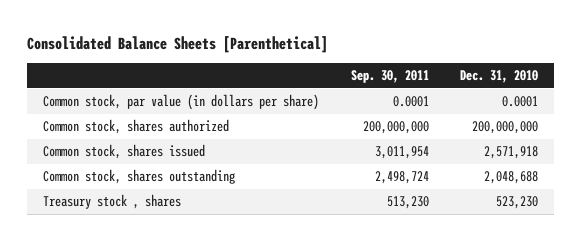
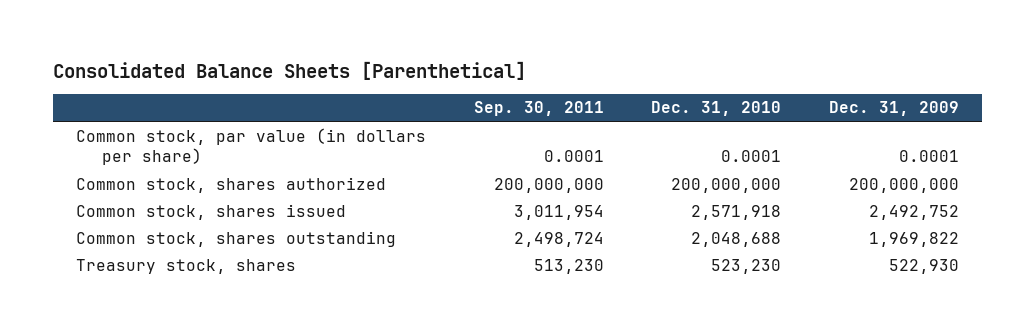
none -> [828,101,959,117] Dec. 31, 2009
[43,194,182,210] Treasury stock , shares -> [76,258,297,274] Treasury stock, shares

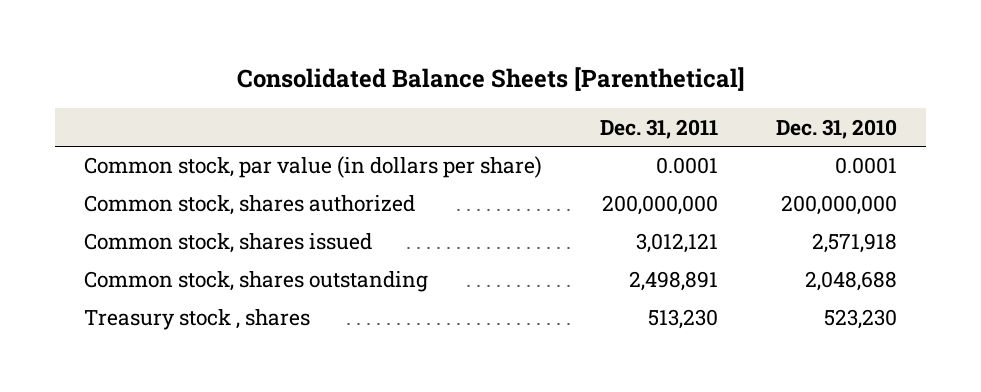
[473,101,604,117] Sep. 30, 2011 -> none
[828,101,959,117] Dec. 31, 2009 -> none
none -> [600,118,719,139] Dec. 31, 2011
[76,258,297,274] Treasury stock, shares -> [84,309,311,331] Treasury stock , shares

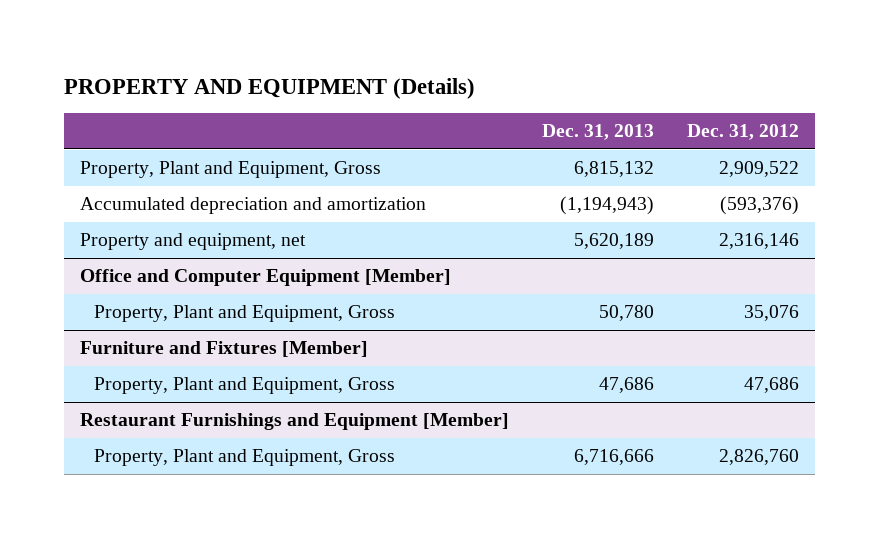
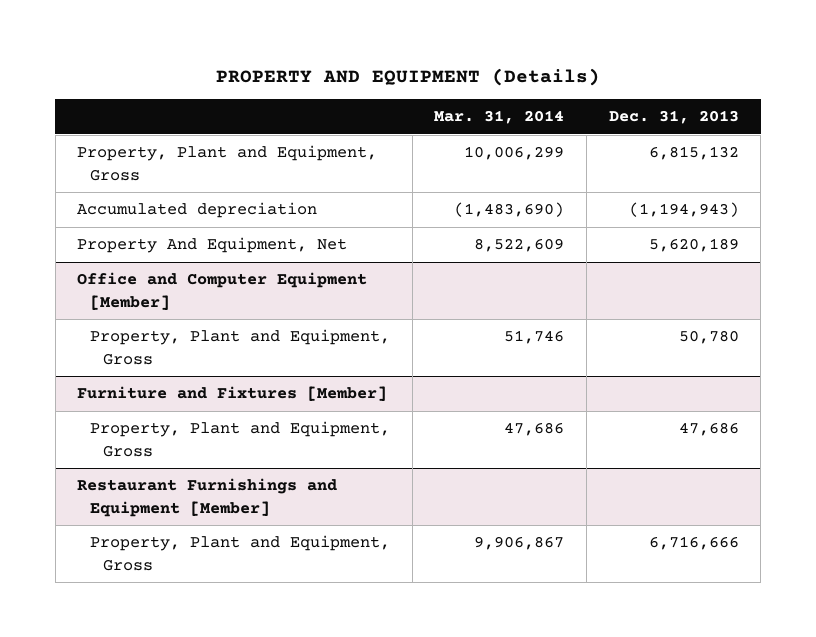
[686,124,799,141] Dec. 31, 2012 -> none
none -> [434,110,565,125] Mar. 31, 2014
[80,197,427,215] Accumulated depreciation and amortization -> [77,202,318,219] Accumulated depreciation
[80,233,307,251] Property and equipment, net -> [77,237,348,254] Property And Equipment, Net

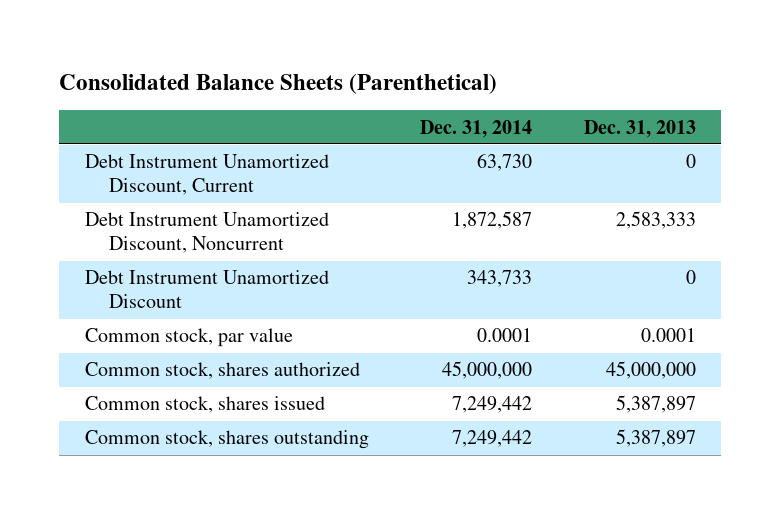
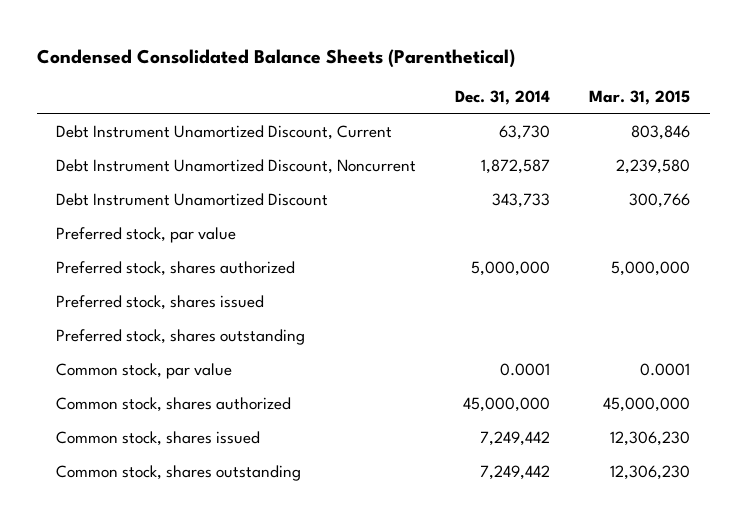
[59,74,498,95] Consolidated Balance Sheets (Parenthetical) -> [36,48,515,68] Condensed Consolidated Balance Sheets (Parenthetical)
[583,119,696,138] Dec. 31, 2013 -> none
none -> [589,90,691,106] Mar. 31, 2015
none -> [56,227,237,244] Preferred stock, par value
none -> [56,261,296,277] Preferred stock, shares authorized
none -> [56,295,265,311] Preferred stock, shares issued
none -> [56,329,306,346] Preferred stock, shares outstanding

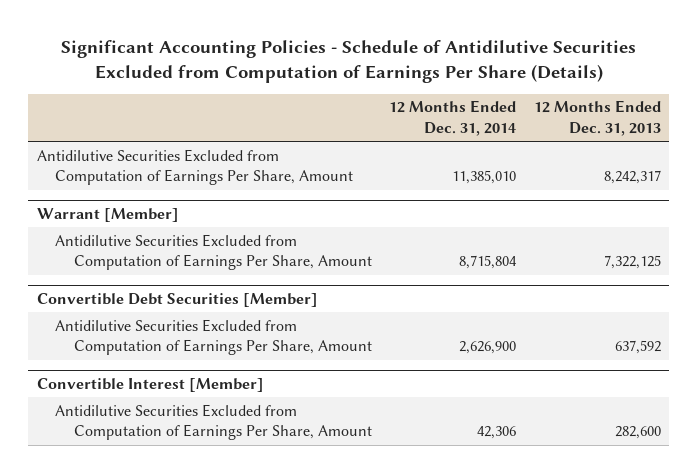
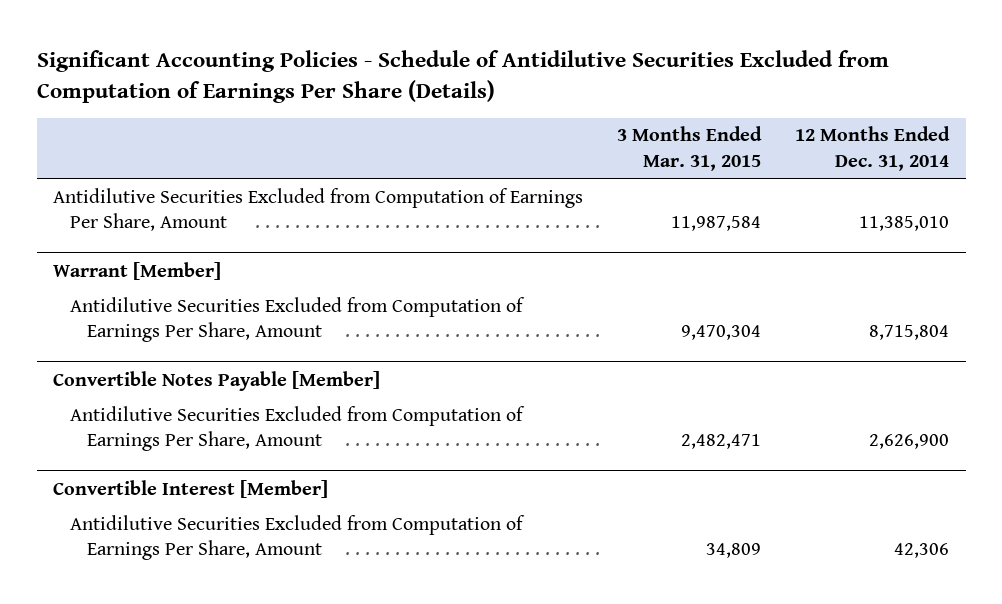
[533,100,661,136] 12 Months Ended Dec. 31, 2013 -> none
none -> [617,126,763,171] 3 Months Ended Mar. 31, 2015
[37,292,319,307] Convertible Debt Securities [Member] -> [53,370,381,391] Convertible Notes Payable [Member]

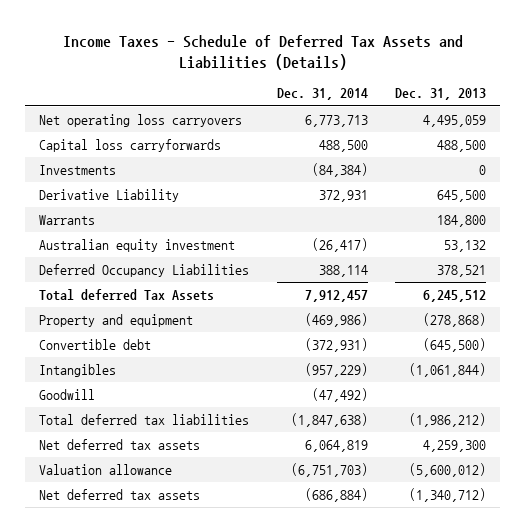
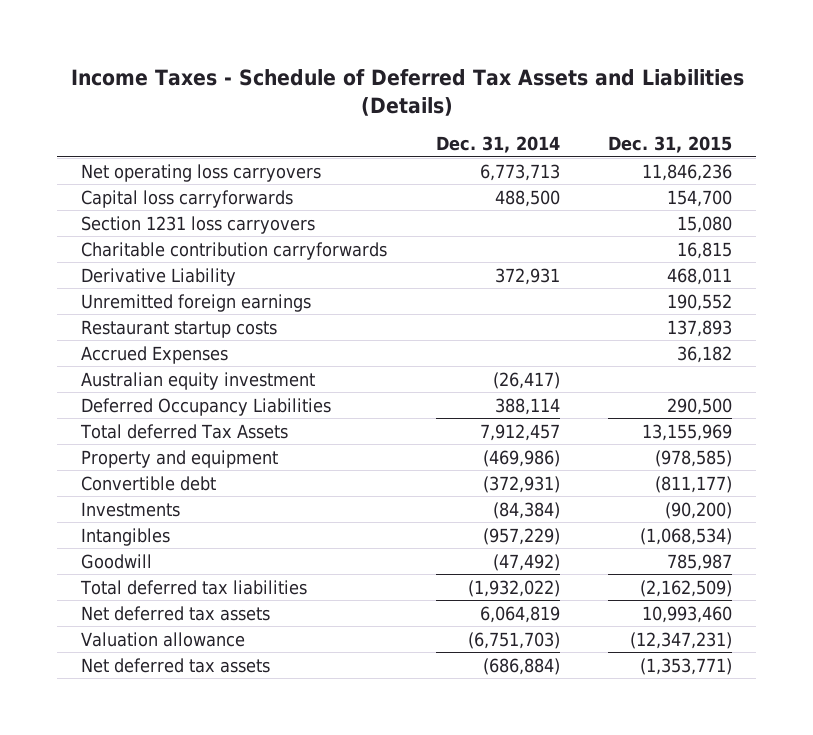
[395,88,487,101] Dec. 31, 2013 -> none
none -> [607,136,732,154] Dec. 31, 2015
none -> [81,215,316,234] Section 1231 loss carryovers
none -> [81,241,388,260] Charitable contribution carryforwards
[39,214,96,225] Warrants -> none
none -> [81,293,312,312] Unremitted foreign earnings
none -> [81,319,278,338] Restaurant startup costs
none -> [81,345,229,364] Accrued Expenses
[39,164,117,175] Investments -> [81,501,181,517] Investments
[290,412,368,427] (1,847,638) -> [467,579,560,597] (1,932,022)

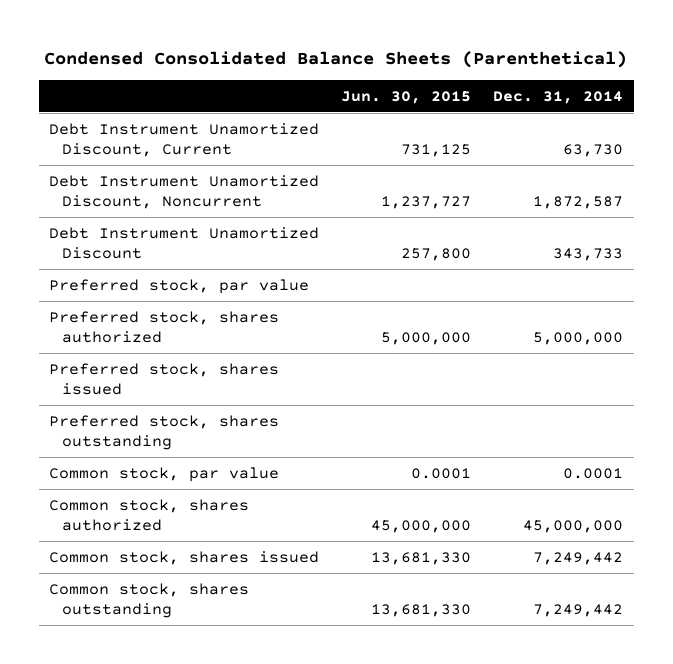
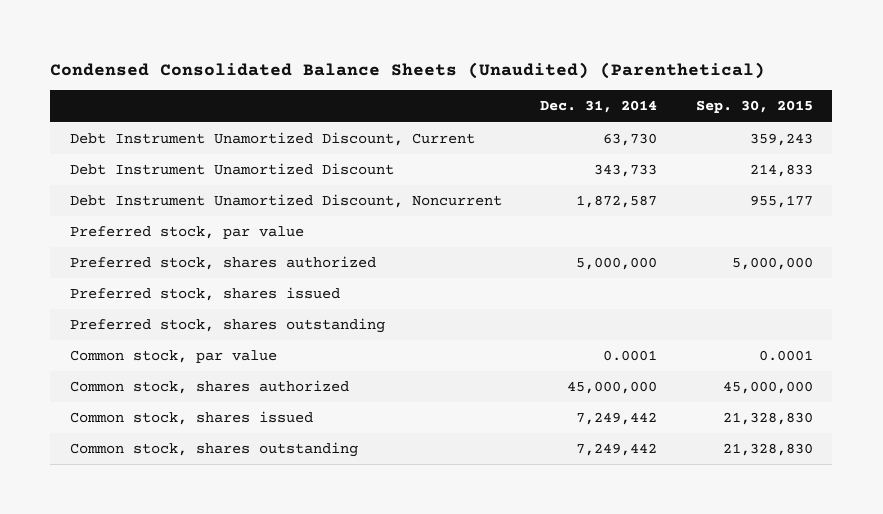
[44,50,628,68] Condensed Consolidated Balance Sheets (Parenthetical) -> [50,61,766,79] Condensed Consolidated Balance Sheets (Unaudited) (Parenthetical)
[341,91,472,105] Jun. 30, 2015 -> none
none -> [696,100,814,114] Sep. 30, 2015
[49,174,320,210] Debt Instrument Unamortized Discount, Noncurrent -> [69,194,502,209] Debt Instrument Unamortized Discount, Noncurrent

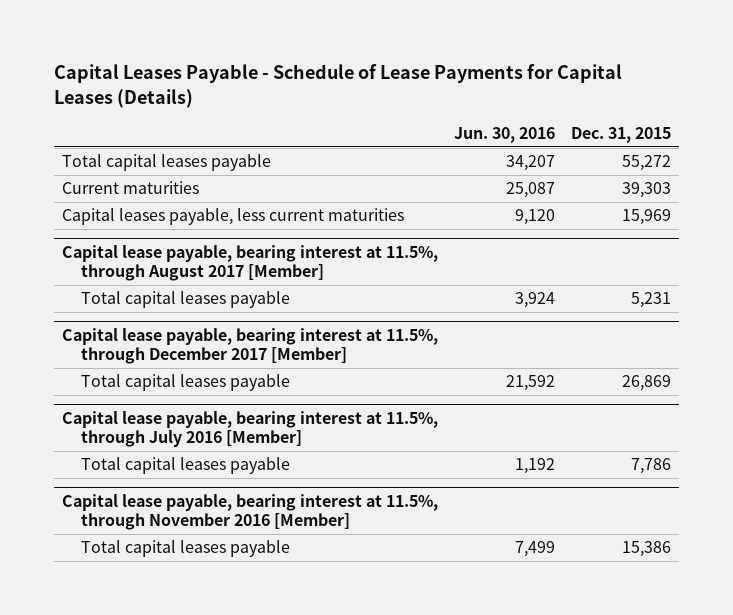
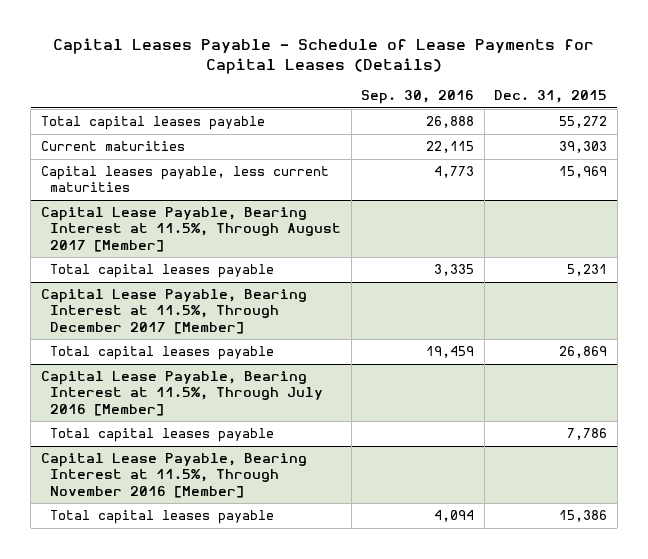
[454,126,556,143] Jun. 30, 2016 -> none
none -> [361,90,475,105] Sep. 30, 2016
[62,244,439,281] Capital lease payable, bearing interest at 11.5%, through August 2017 [Member] -> [40,207,342,252] Capital Lease Payable, Bearing Interest at 11.5%, Through August 2017 [Member]
[62,327,439,364] Capital lease payable, bearing interest at 11.5%, through December 2017 [Member] -> [40,289,307,334] Capital Lease Payable, Bearing Interest at 11.5%, Through December 2017 [Member]
[62,410,439,447] Capital lease payable, bearing interest at 11.5%, through July 2016 [Member] -> [40,371,324,416] Capital Lease Payable, Bearing Interest at 11.5%, Through July 2016 [Member]
[62,493,439,530] Capital lease payable, bearing interest at 11.5%, through November 2016 [Member] -> [40,453,307,498] Capital Lease Payable, Bearing Interest at 11.5%, Through November 2016 [Member]

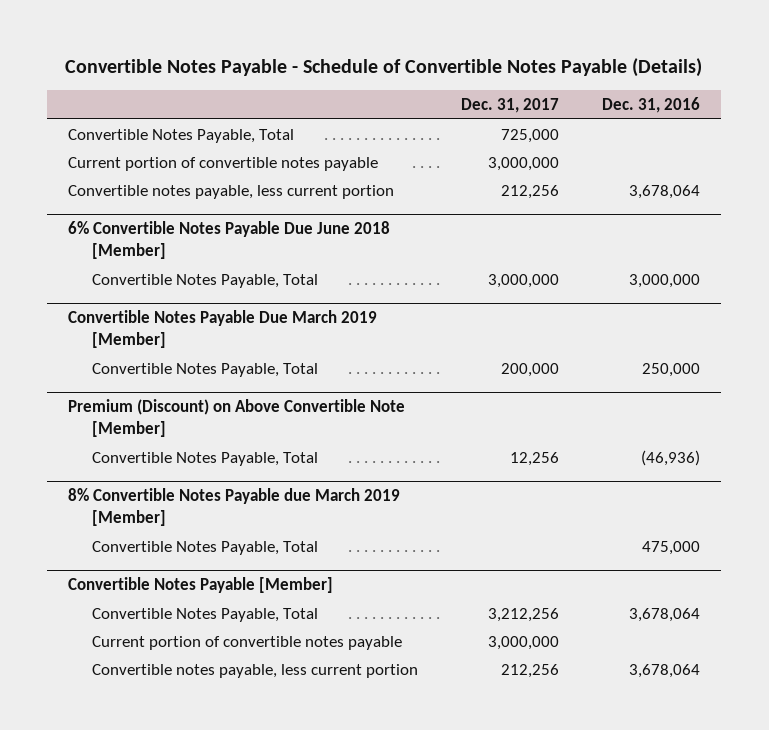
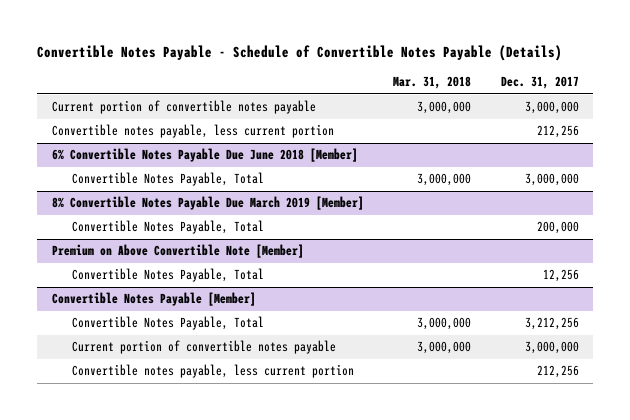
[602,97,701,114] Dec. 31, 2016 -> none
none -> [393,76,472,90] Mar. 31, 2018
[68,128,295,143] Convertible Notes Payable, Total -> none
[68,310,378,348] Convertible Notes Payable Due March 2019 [Member] -> [51,196,364,211] 8% Convertible Notes Payable Due March 2019 [Member]
[68,399,406,437] Premium (Discount) on Above Convertible Note [Member] -> [51,244,304,259] Premium on Above Convertible Note [Member]
[68,488,401,526] 8% Convertible Notes Payable due March 2019 [Member] -> none
[92,540,319,555] Convertible Notes Payable, Total -> none

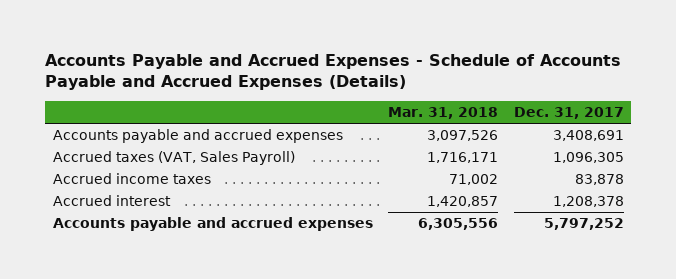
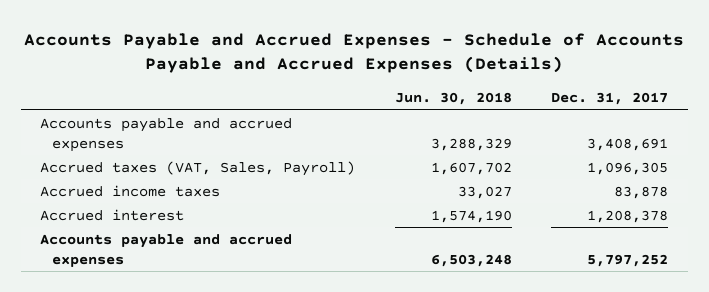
[388,107,499,120] Mar. 31, 2018 -> none
none -> [394,91,512,105] Jun. 30, 2018
[52,151,295,166] Accrued taxes (VAT, Sales Payroll) -> [40,160,356,176] Accrued taxes (VAT, Sales, Payroll)

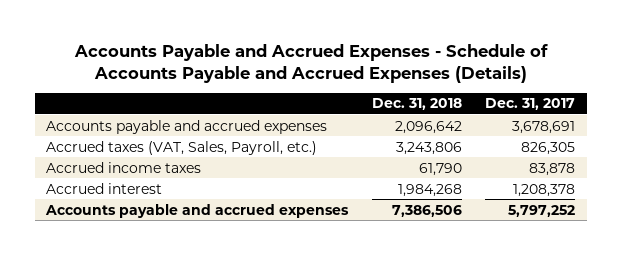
[394,91,512,105] Jun. 30, 2018 -> none
none -> [371,98,462,111] Dec. 31, 2018
[587,137,669,151] 3,408,691 -> [511,120,575,134] 3,678,691
[40,160,356,176] Accrued taxes (VAT, Sales, Payroll) -> [46,140,318,155] Accrued taxes (VAT, Sales, Payroll, etc.)
[587,161,669,175] 1,096,305 -> [520,141,575,155] 826,305

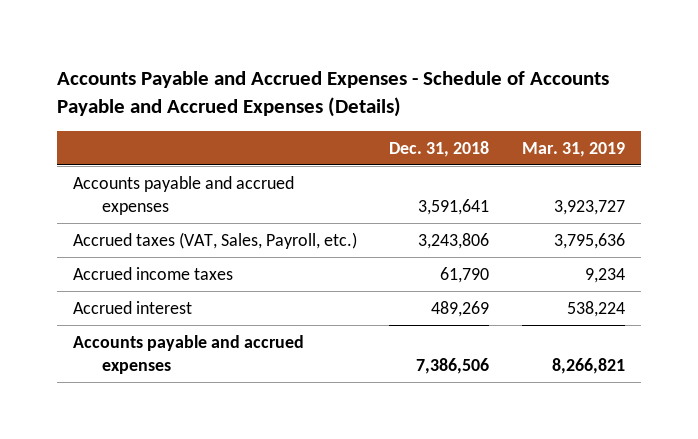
[484,98,575,111] Dec. 31, 2017 -> none
none -> [521,141,625,157] Mar. 31, 2019
[394,120,462,134] 2,096,642 -> [418,199,490,216] 3,591,641
[397,183,462,197] 1,984,268 -> [431,300,490,317] 489,269

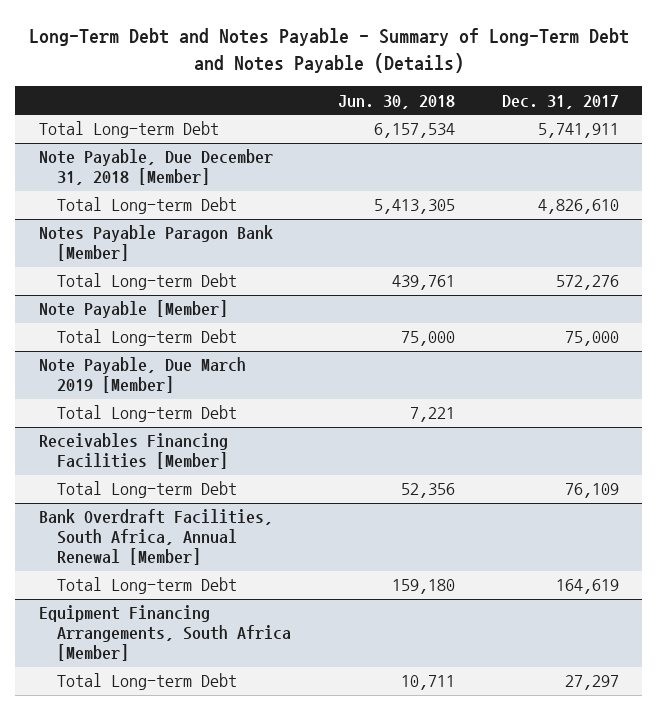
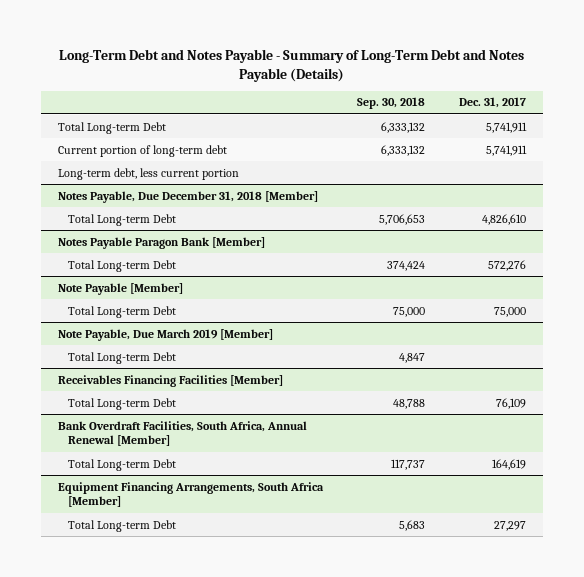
[337,94,455,109] Jun. 30, 2018 -> none
none -> [356,97,425,110] Sep. 30, 2018
none -> [58,144,228,157] Current portion of long-term debt
none -> [58,167,240,180] Long-term debt, less current portion
[38,149,273,186] Note Payable, Due December 31, 2018 [Member] -> [58,190,319,203] Notes Payable, Due December 31, 2018 [Member]

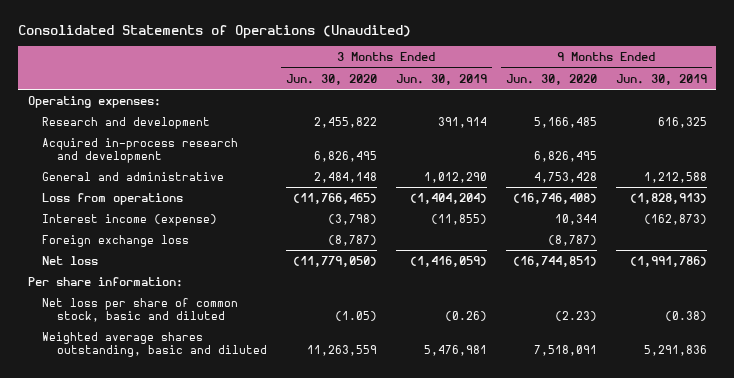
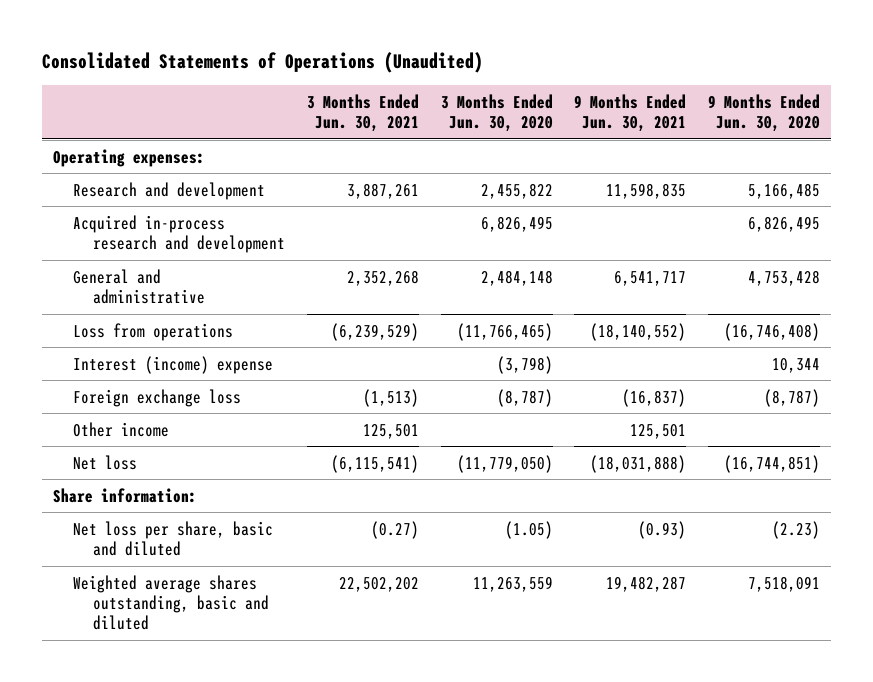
[395,73,487,85] Jun. 30, 2019 -> none
[615,73,707,85] Jun. 30, 2019 -> none
none -> [306,93,419,133] 3 Months Ended Jun. 30, 2021
none -> [574,93,687,133] 9 Months Ended Jun. 30, 2021
[42,213,218,226] Interest income (expense) -> [73,355,274,374] Interest (income) expense
none -> [73,421,170,437] Other income
[27,276,183,287] Per share information: -> [53,487,198,503] Share information:
[42,297,239,322] Net loss per share of common stock, basic and diluted -> [73,520,274,556] Net loss per share, basic and diluted

